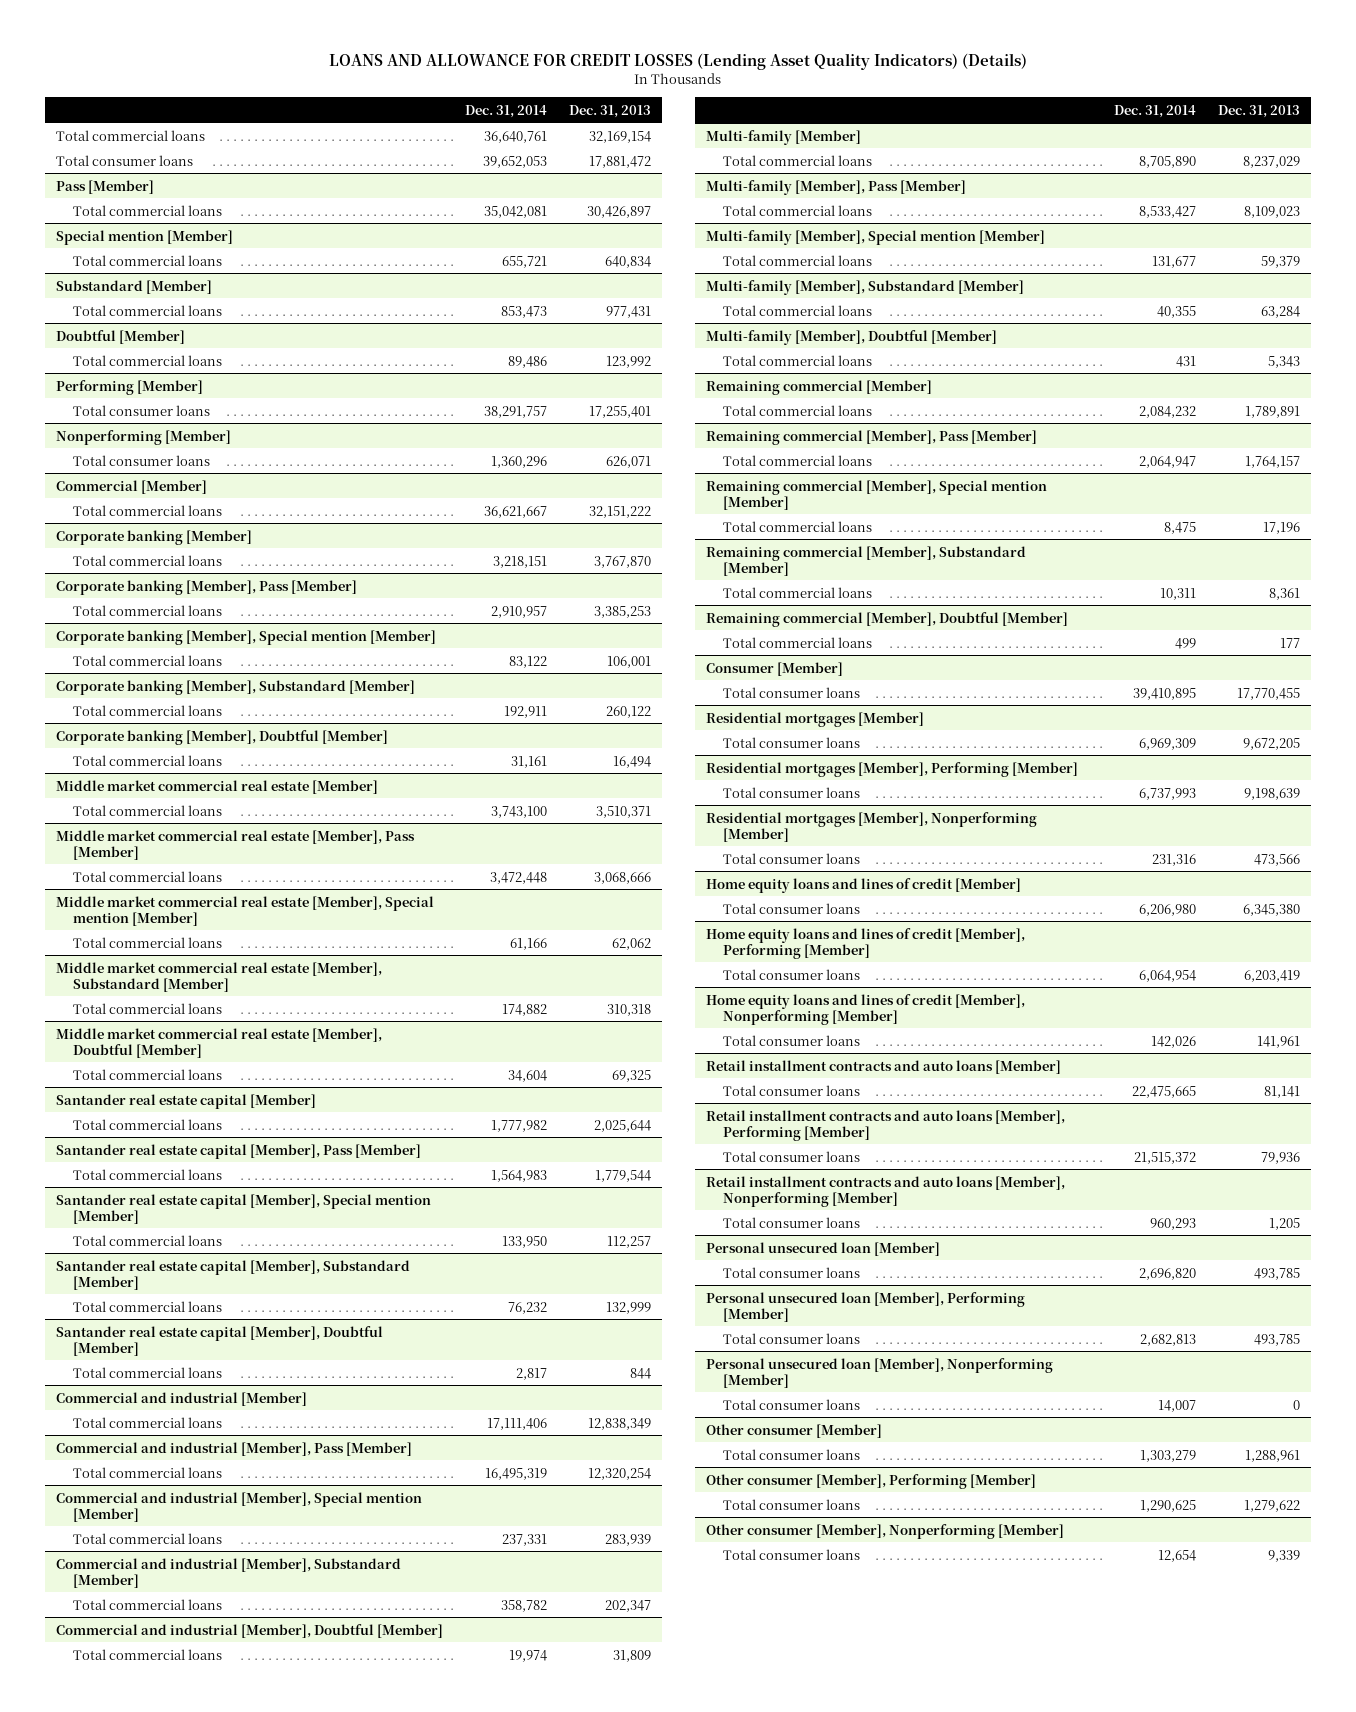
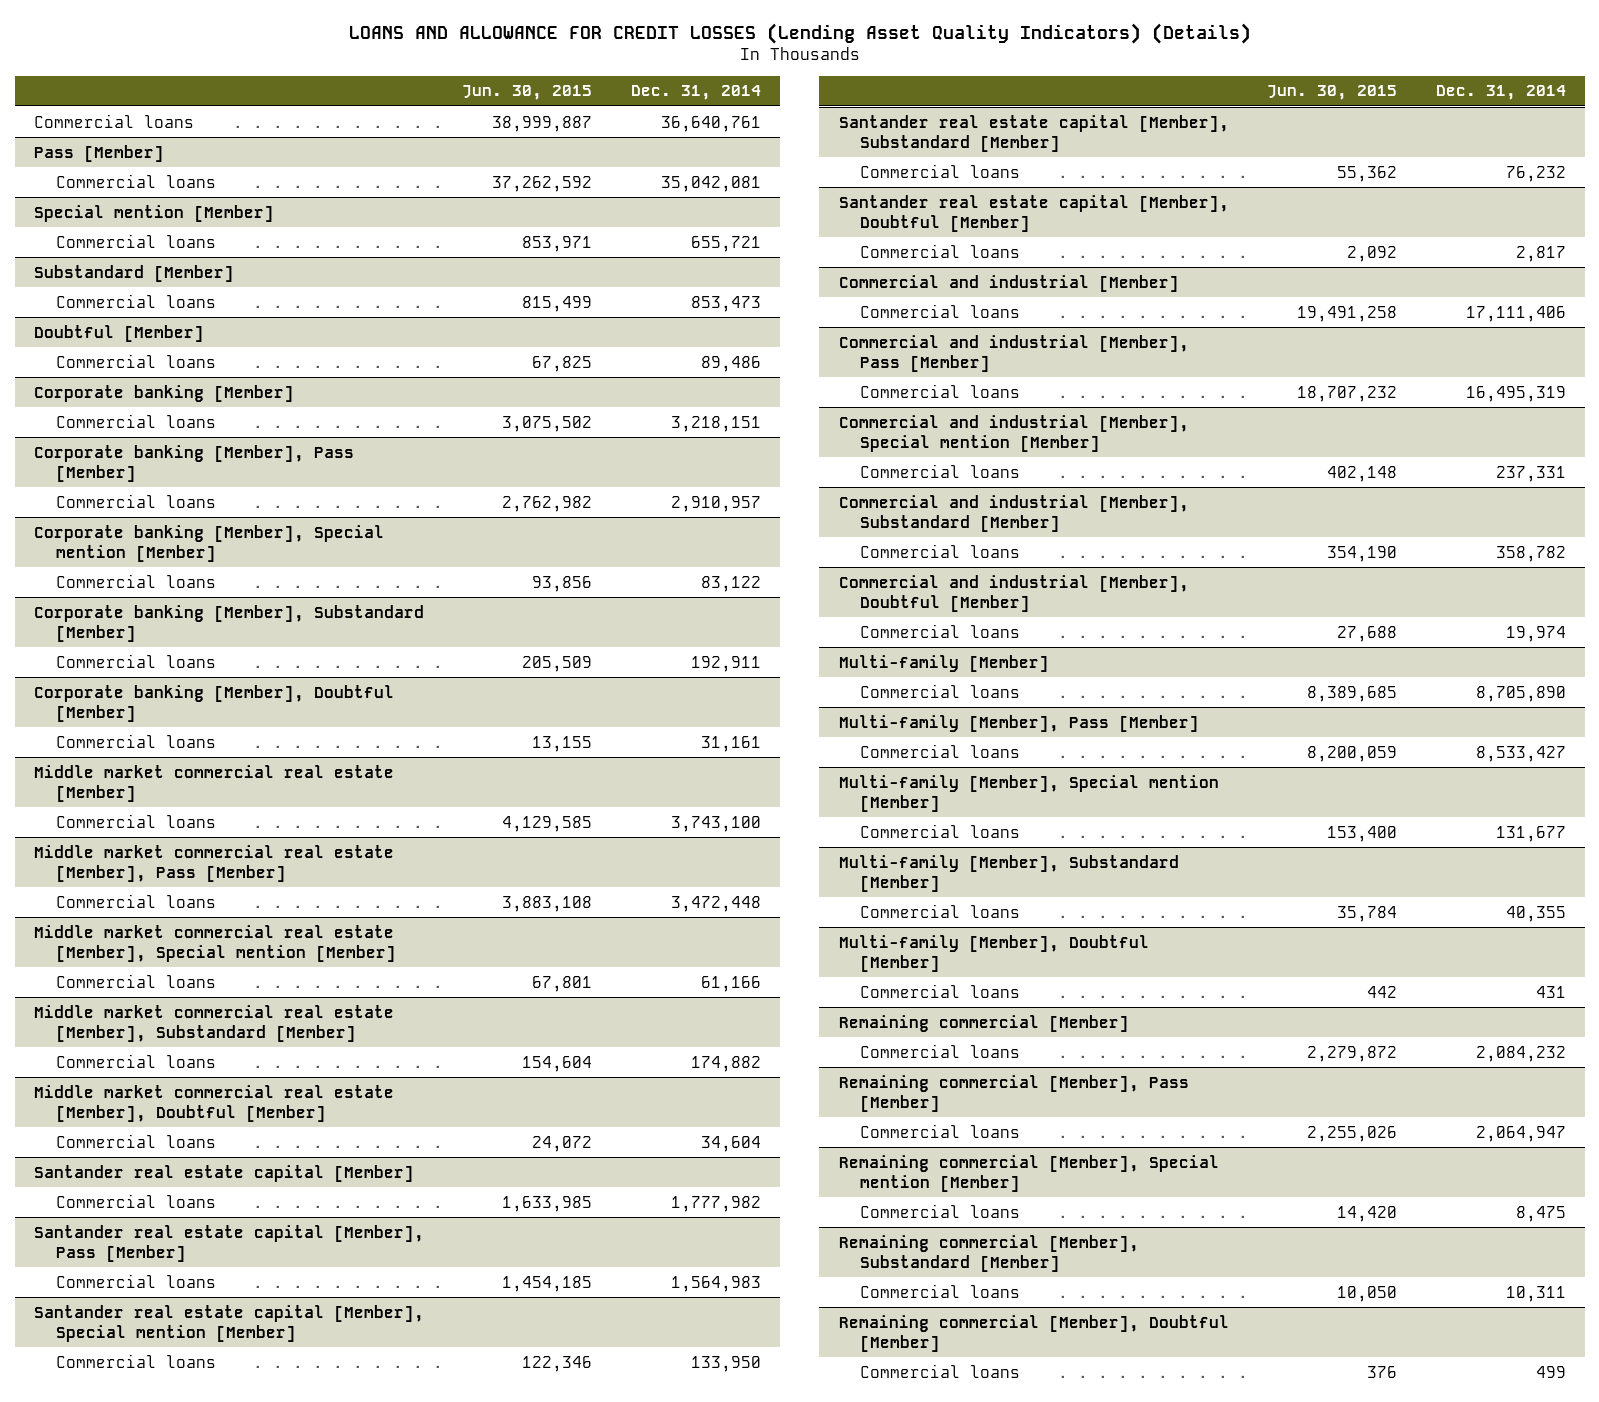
[568,104,651,118] Dec. 31, 2013 -> none
none -> [462,85,593,101] Jun. 30, 2015
[56,154,194,166] Total consumer loans -> none
[56,129,206,141] Total commercial loans -> [33,113,194,128] Commercial loans
[73,204,223,216] Total commercial loans -> [55,173,216,188] Commercial loans
[73,254,223,266] Total commercial loans -> [55,233,216,248] Commercial loans
[73,304,223,316] Total commercial loans -> [55,293,216,308] Commercial loans
[56,379,204,395] Performing [Member] -> none
[73,404,211,416] Total consumer loans -> none
[56,429,232,445] Nonperforming [Member] -> none
[73,454,211,466] Total consumer loans -> none
[56,479,208,494] Commercial [Member] -> none
[73,504,223,516] Total commercial loans -> none
[73,354,223,366] Total commercial loans -> [55,353,216,368] Commercial loans
[73,554,223,566] Total commercial loans -> [55,413,216,428] Commercial loans
[73,604,223,616] Total commercial loans -> [55,493,216,508] Commercial loans
[73,654,223,666] Total commercial loans -> [55,573,216,588] Commercial loans
[73,704,223,716] Total commercial loans -> [55,653,216,668] Commercial loans
[73,754,223,766] Total commercial loans -> [55,733,216,748] Commercial loans
[73,804,223,816] Total commercial loans -> [55,813,216,828] Commercial loans
[73,870,223,882] Total commercial loans -> [55,893,216,908] Commercial loans
[73,936,223,948] Total commercial loans -> [55,973,216,988] Commercial loans
[73,1002,223,1014] Total commercial loans -> [55,1053,216,1068] Commercial loans
[73,1068,223,1080] Total commercial loans -> [55,1133,216,1148] Commercial loans
[73,1118,223,1130] Total commercial loans -> [55,1193,216,1208] Commercial loans
[73,1168,223,1180] Total commercial loans -> [55,1273,216,1288] Commercial loans
[73,1234,223,1246] Total commercial loans -> [55,1353,216,1368] Commercial loans
[73,1300,223,1312] Total commercial loans -> [860,163,1021,178] Commercial loans
[73,1366,223,1378] Total commercial loans -> [860,243,1021,258] Commercial loans
[73,1416,223,1428] Total commercial loans -> [860,303,1021,318] Commercial loans
[73,1466,223,1478] Total commercial loans -> [860,383,1021,398] Commercial loans
[73,1532,223,1544] Total commercial loans -> [860,463,1021,478] Commercial loans
[73,1598,223,1610] Total commercial loans -> [860,543,1021,558] Commercial loans
[73,1648,223,1660] Total commercial loans -> [860,623,1021,638] Commercial loans
[722,154,872,166] Total commercial loans -> [860,683,1021,698] Commercial loans
[722,204,872,216] Total commercial loans -> [860,743,1021,758] Commercial loans
[722,254,872,266] Total commercial loans -> [860,823,1021,838] Commercial loans
[722,304,872,316] Total commercial loans -> [860,903,1021,918] Commercial loans
[722,354,872,366] Total commercial loans -> [860,983,1021,998] Commercial loans
[722,404,872,416] Total commercial loans -> [860,1043,1021,1058] Commercial loans
[722,454,872,466] Total commercial loans -> [860,1123,1021,1138] Commercial loans
[722,520,872,532] Total commercial loans -> [860,1203,1021,1218] Commercial loans
[722,586,872,598] Total commercial loans -> [860,1283,1021,1298] Commercial loans
[705,661,843,676] Consumer [Member] -> none
[722,686,860,698] Total consumer loans -> none
[705,711,924,727] Residential mortgages [Member] -> none
[722,736,860,748] Total consumer loans -> none
[705,761,1078,777] Residential mortgages [Member], Performing [Member] -> none
[722,786,860,798] Total consumer loans -> none
[705,811,1037,842] Residential mortgages [Member], Nonperforming [Member] -> none
[722,852,860,864] Total consumer loans -> none
[705,877,1021,893] Home equity loans and lines of credit [Member] -> none
[722,902,860,914] Total consumer loans -> none
[705,927,1025,959] Home equity loans and lines of credit [Member], Performing [Member] -> none
[722,968,860,980] Total consumer loans -> none
[705,993,1025,1025] Home equity loans and lines of credit [Member], Nonperforming [Member] -> none
[722,1034,860,1046] Total consumer loans -> none
[705,1059,1061,1074] Retail installment contracts and auto loans [Member] -> none
[722,1084,860,1096] Total consumer loans -> none
[705,1109,1065,1141] Retail installment contracts and auto loans [Member], Performing [Member] -> none
[722,1150,860,1162] Total consumer loans -> none
[705,1175,1065,1207] Retail installment contracts and auto loans [Member], Nonperforming [Member] -> none
[722,1216,860,1228] Total consumer loans -> none
[705,1241,940,1256] Personal unsecured loan [Member] -> none
[722,1266,860,1278] Total consumer loans -> none
[705,1291,1025,1322] Personal unsecured loan [Member], Performing [Member] -> none
[722,1332,860,1344] Total consumer loans -> none
[705,1357,1053,1388] Personal unsecured loan [Member], Nonperforming [Member] -> none
[722,1398,860,1410] Total consumer loans -> none
[705,1423,882,1438] Other consumer [Member] -> none
[722,1448,860,1460] Total consumer loans -> none
[705,1473,1036,1489] Other consumer [Member], Performing [Member] -> none
[722,1498,860,1510] Total consumer loans -> none
[705,1523,1064,1539] Other consumer [Member], Nonperforming [Member] -> none
[722,1548,860,1560] Total consumer loans -> none
[722,636,872,648] Total commercial loans -> [860,1363,1021,1378] Commercial loans

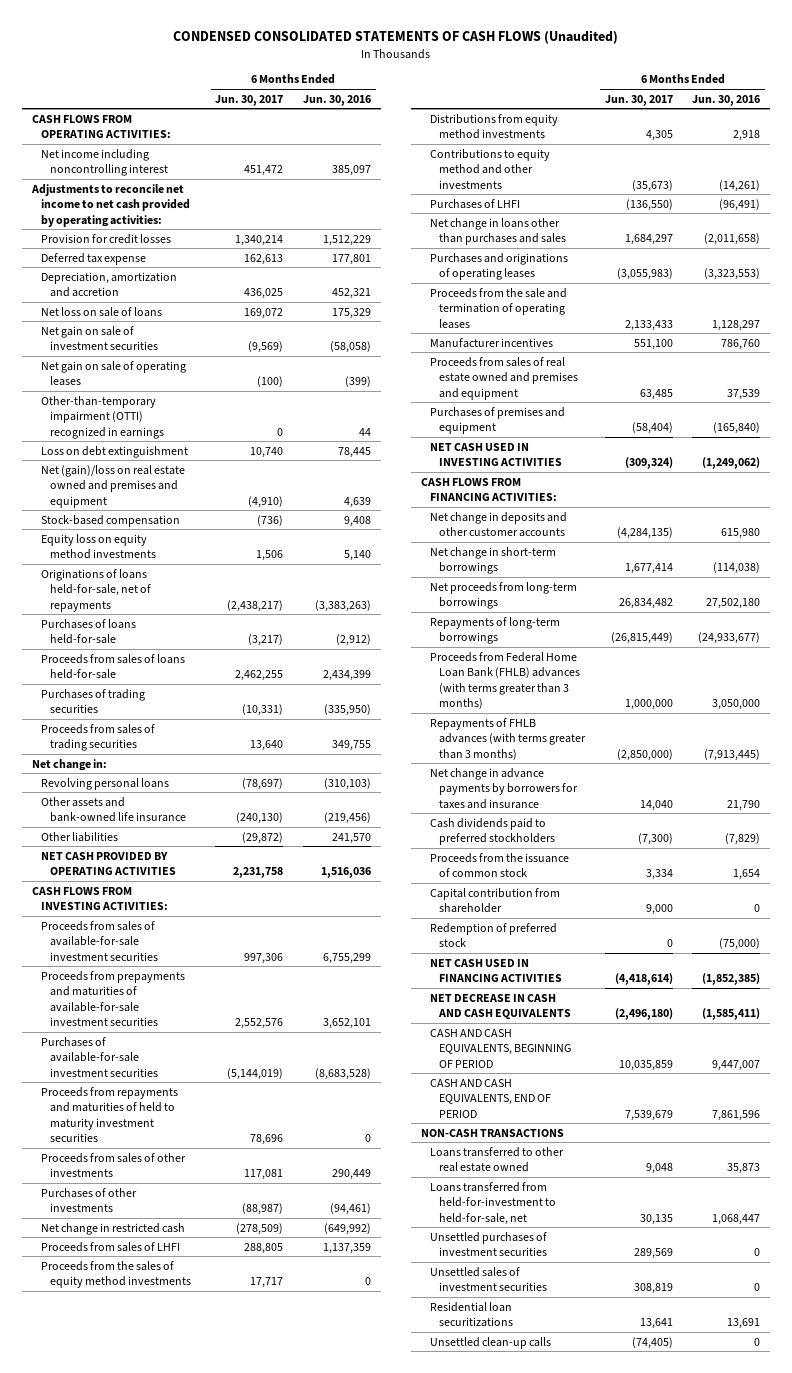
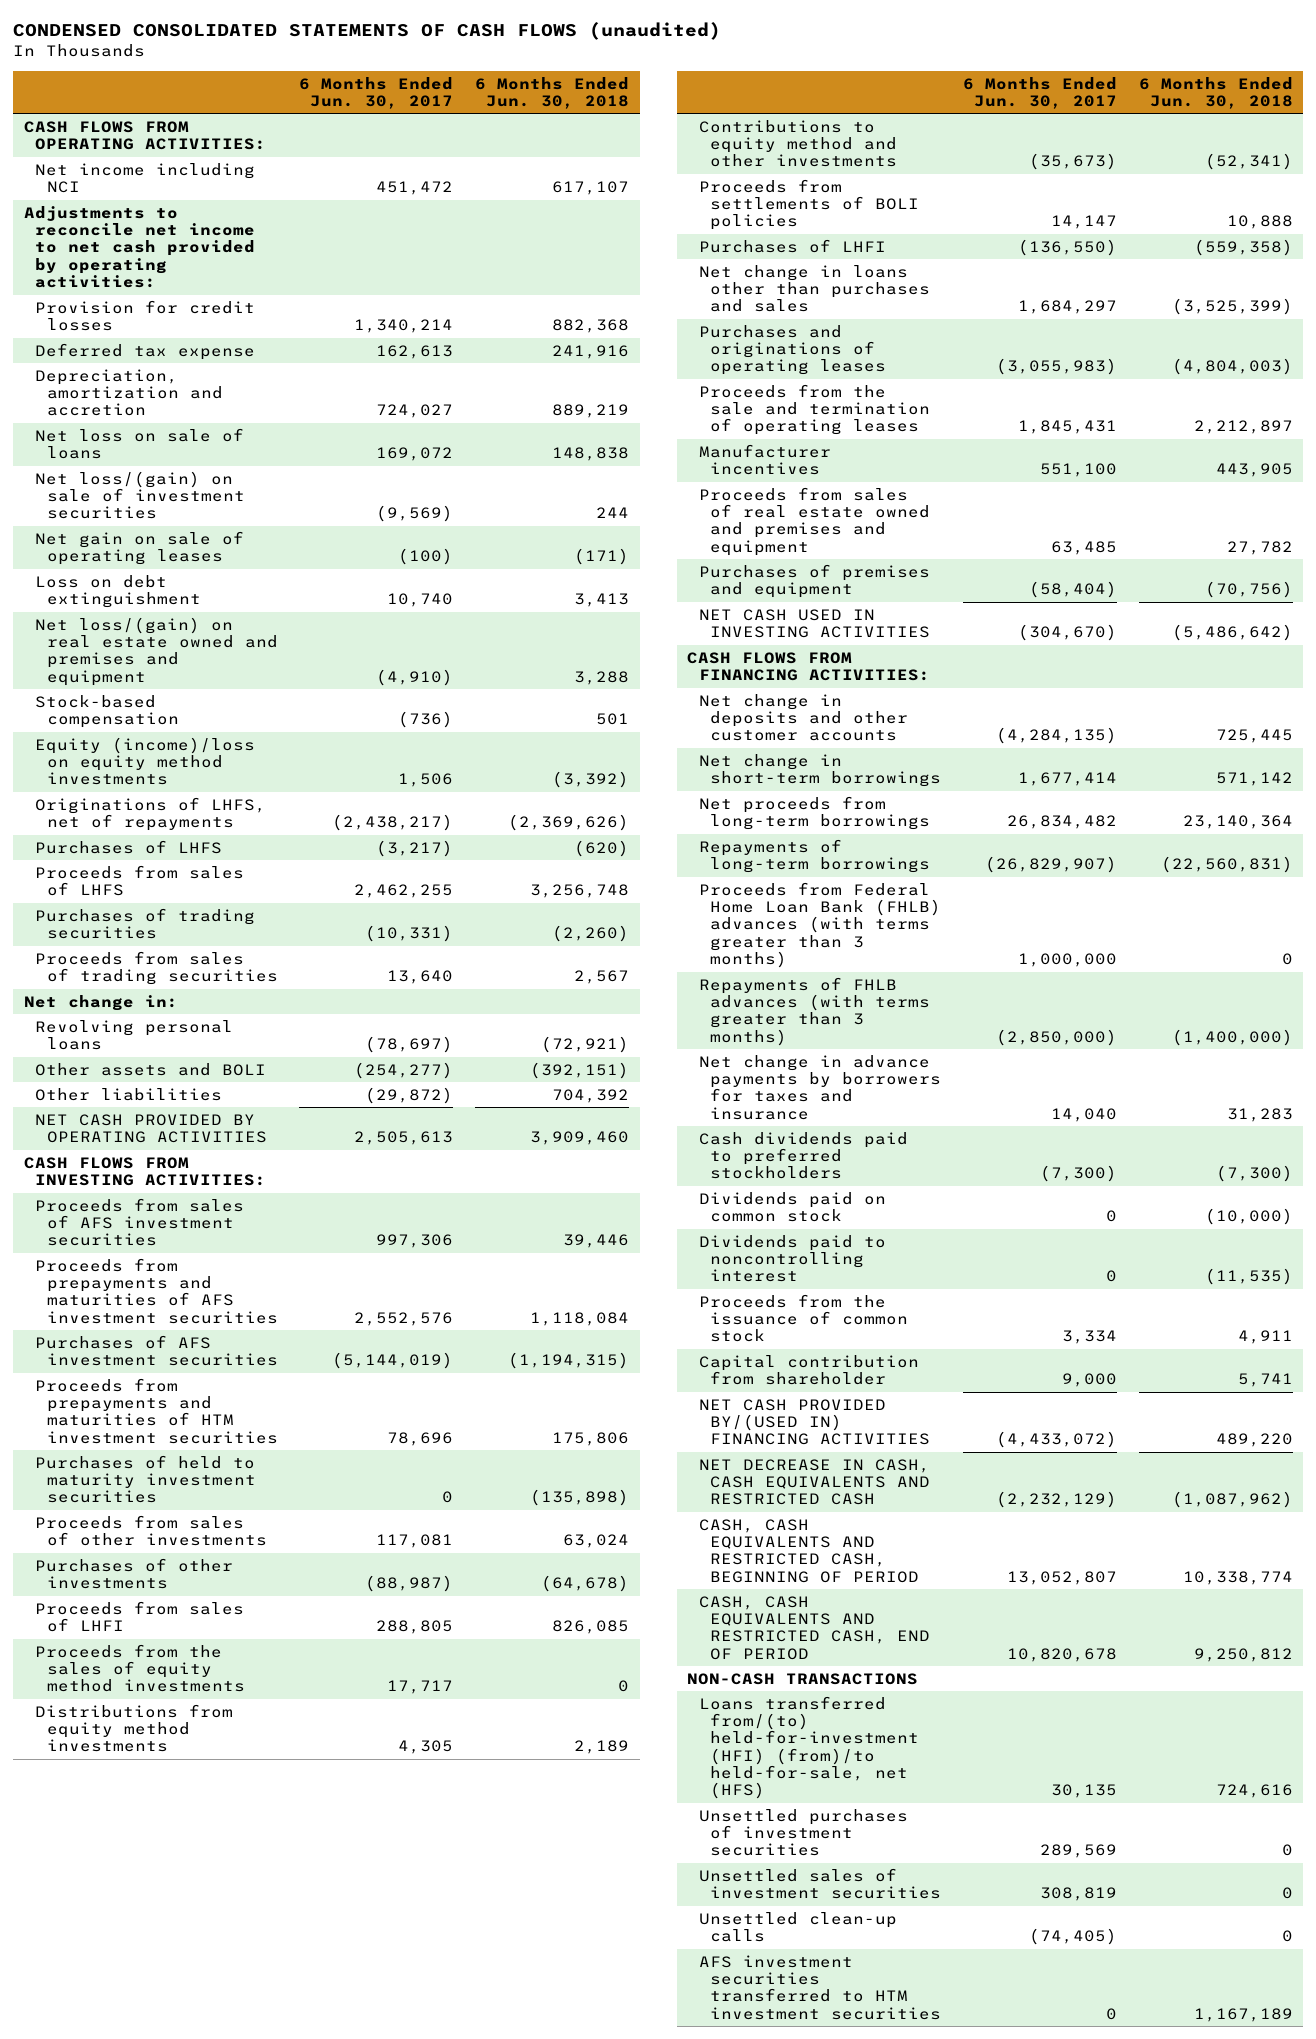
[173,30,619,45] CONDENSED CONSOLIDATED STATEMENTS OF CASH FLOWS (Unaudited) -> [12,21,721,40] CONDENSED CONSOLIDATED STATEMENTS OF CASH FLOWS (unaudited)
[303,94,372,106] Jun. 30, 2016 -> none
none -> [474,76,629,109] 6 Months Ended Jun. 30, 2018
[40,148,168,177] Net income including noncontrolling interest -> [35,162,256,194] Net income including NCI
[244,288,284,300] 436,025 -> [376,404,454,419] 724,027
[40,325,158,351] Net gain on sale of investment securities -> [35,470,245,520] Net loss/(gain) on sale of investment securities
[40,395,164,439] Other-than-temporary impairment (OTTI) recognized in earnings -> none
[40,464,185,508] Net (gain)/loss on real estate owned and premises and equipment -> [35,616,278,686] Net loss/(gain) on real estate owned and premises and equipment
[40,533,156,560] Equity loss on equity method investments -> [35,736,256,786] Equity (income)/loss on equity method investments
[40,568,151,612] Originations of loans held-for-sale, net of repayments -> [35,796,267,832] Originations of LHFS, net of repayments
[40,618,136,645] Purchases of loans held-for-sale -> [35,839,223,854] Purchases of LHFS
[40,653,185,680] Proceeds from sales of loans held-for-sale -> [35,864,245,897] Proceeds from sales of LHFS
[40,796,186,823] Other assets and bank-owned life insurance -> [35,1062,267,1076] Other assets and BOLI
[236,812,284,825] (240,130) -> [354,1061,454,1079] (254,277)
[233,867,284,879] 2,231,758 -> [354,1131,454,1146] 2,505,613
[40,920,158,961] Proceeds from sales of available-for-sale investment securities -> [35,1197,245,1247] Proceeds from sales of AFS investment securities
[40,970,185,1026] Proceeds from prepayments and maturities of available-for-sale investment securities -> [35,1257,278,1324] Proceeds from prepayments and maturities of AFS investment securities
[40,1036,158,1077] Purchases of available-for-sale investment securities -> [35,1334,278,1367] Purchases of AFS investment securities
[40,1086,178,1142] Proceeds from repayments and maturities of held to maturity investment securities -> [35,1377,278,1444] Proceeds from prepayments and maturities of HTM investment securities
none -> [35,1454,256,1504] Purchases of held to maturity investment securities
[40,1222,185,1235] Net change in restricted cash -> none
none -> [698,178,920,231] Proceeds from settlements of BOLI policies
[624,319,673,331] 2,133,433 -> [1018,420,1118,435] 1,845,431
[624,457,673,470] (309,324) -> [1018,624,1118,642] (304,670)
[610,632,673,645] (26,815,449) -> [985,856,1118,874] (26,829,907)
none -> [698,1191,886,1223] Dividends paid on common stock
none -> [698,1234,886,1283] Dividends paid to noncontrolling interest
[430,922,558,948] Redemption of preferred stock -> none
[430,958,563,983] NET CASH USED IN FINANCING ACTIVITIES -> [698,1398,931,1446] NET CASH PROVIDED BY/(USED IN) FINANCING ACTIVITIES
[614,973,673,986] (4,418,614) -> [996,1431,1118,1449] (4,433,072)
[430,993,572,1020] NET DECREASE IN CASH AND CASH EQUIVALENTS -> [698,1458,931,1506] NET DECREASE IN CASH, CASH EQUIVALENTS AND RESTRICTED CASH
[614,1008,673,1021] (2,496,180) -> [996,1491,1118,1509] (2,232,129)
[430,1028,572,1068] CASH AND CASH EQUIVALENTS, BEGINNING OF PERIOD -> [698,1518,920,1583] CASH, CASH EQUIVALENTS AND RESTRICTED CASH, BEGINNING OF PERIOD
[618,1059,673,1071] 10,035,859 -> [1007,1570,1118,1585] 13,052,807
[430,1078,552,1118] CASH AND CASH EQUIVALENTS, END OF PERIOD -> [698,1595,931,1660] CASH, CASH EQUIVALENTS AND RESTRICTED CASH, END OF PERIOD
[624,1109,673,1121] 7,539,679 -> [1007,1647,1118,1662] 10,820,678
[430,1146,565,1173] Loans transferred to other real estate owned -> none
[430,1181,557,1225] Loans transferred from held-for-investment to held-for-sale, net -> [698,1695,920,1800] Loans transferred from/(to) held-for-investment (HFI) (from)/to held-for-sale, net (HFS)
[430,1301,514,1328] Residential loan securitizations -> none
none -> [698,1954,942,2020] AFS investment securities transferred to HTM investment securities

